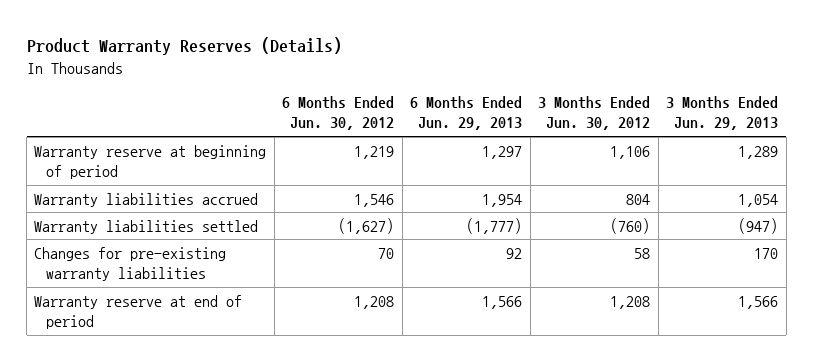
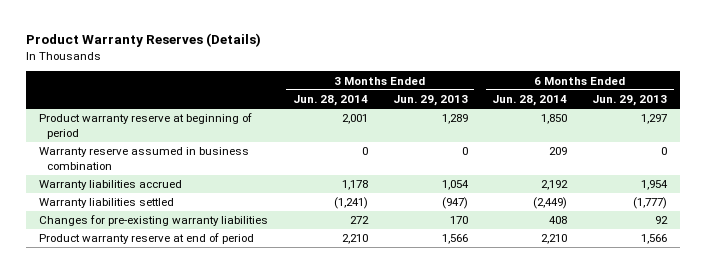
[282,96,395,131] 6 Months Ended Jun. 30, 2012 -> none
[538,96,651,131] 3 Months Ended Jun. 30, 2012 -> none
none -> [292,95,368,107] Jun. 28, 2014
none -> [492,95,568,107] Jun. 28, 2014
[34,144,267,180] Warranty reserve at beginning of period -> [38,113,252,140] Product warranty reserve at beginning of period
none -> [38,147,249,171] Warranty reserve assumed in business combination
[34,294,243,330] Warranty reserve at end of period -> [38,233,254,245] Product warranty reserve at end of period

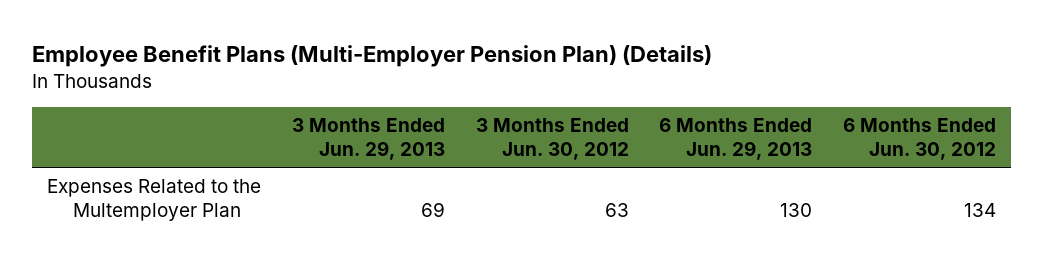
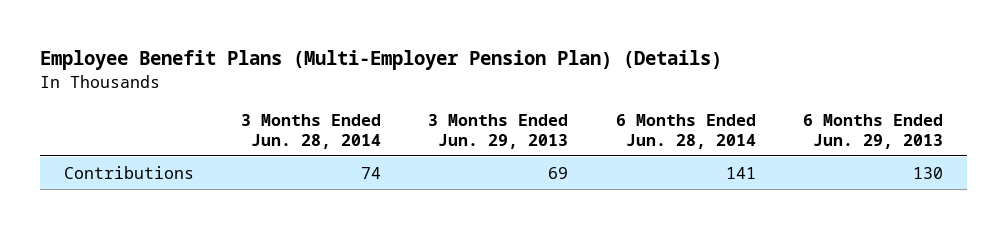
[475,117,629,160] 3 Months Ended Jun. 30, 2012 -> none
[842,117,996,160] 6 Months Ended Jun. 30, 2012 -> none
none -> [240,113,381,149] 3 Months Ended Jun. 28, 2014
none -> [615,113,756,149] 6 Months Ended Jun. 28, 2014
[47,179,262,222] Expenses Related to the Multemployer Plan -> [63,165,194,179] Contributions

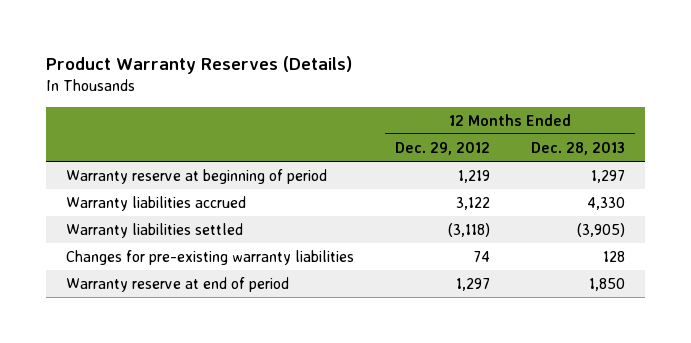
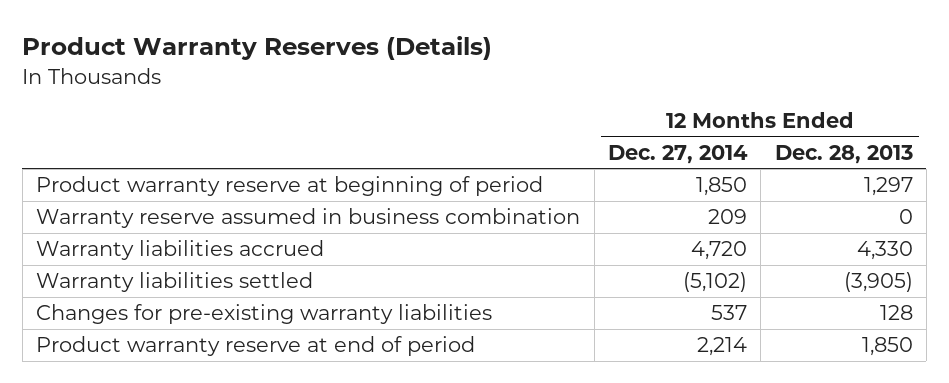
[394,141,490,155] Dec. 29, 2012 -> none
none -> [607,144,748,164] Dec. 27, 2014
[66,168,328,184] Warranty reserve at beginning of period -> [36,176,544,197] Product warranty reserve at beginning of period
none -> [36,208,581,229] Warranty reserve assumed in business combination
[66,276,290,292] Warranty reserve at end of period -> [36,336,476,357] Product warranty reserve at end of period

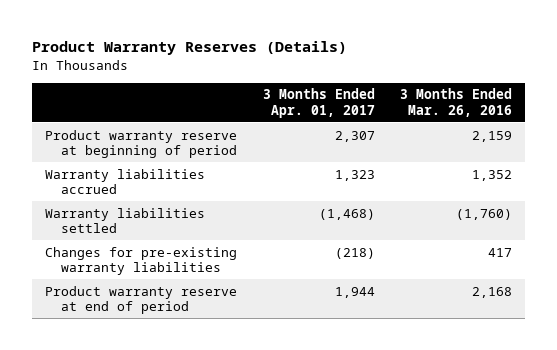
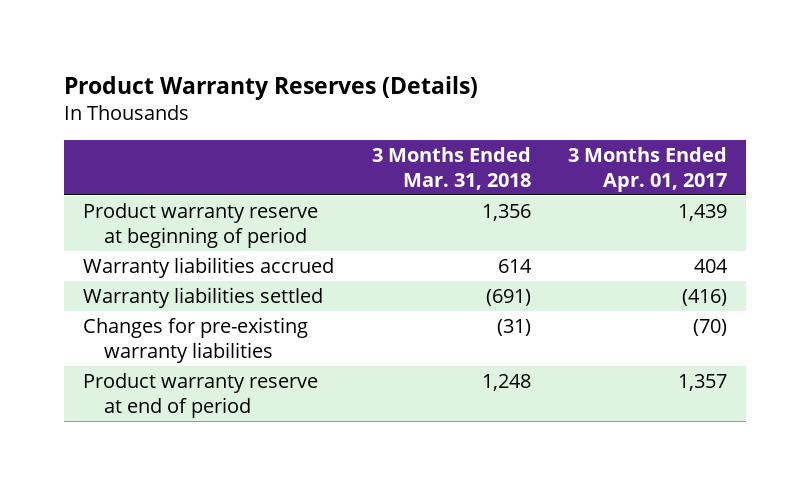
[400,88,513,117] 3 Months Ended Mar. 26, 2016 -> none
none -> [371,146,531,190] 3 Months Ended Mar. 31, 2018
[334,130,375,142] 2,307 -> [678,203,728,221] 1,439
[334,169,375,181] 1,323 -> [694,258,729,273] 404
[318,208,375,220] (1,468) -> [682,288,728,306] (416)
[334,247,375,259] (218) -> [693,318,728,336] (70)
[334,286,375,298] 1,944 -> [678,373,728,391] 1,357

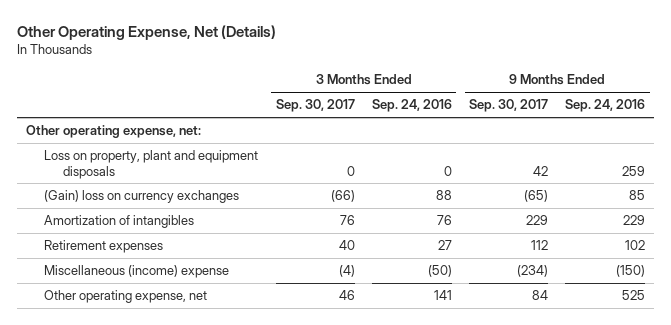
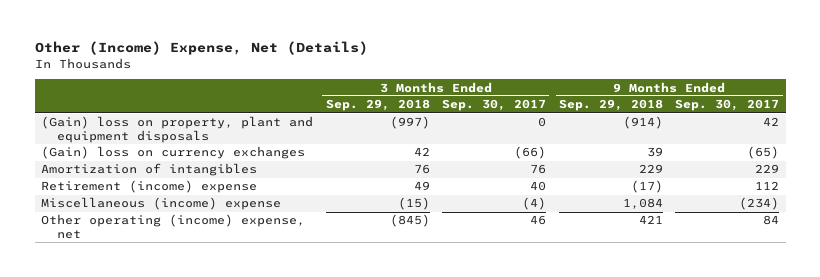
[17,25,277,41] Other Operating Expense, Net (Details) -> [34,41,368,56] Other (Income) Expense, Net (Details)
[371,99,452,113] Sep. 24, 2016 -> none
[565,99,646,113] Sep. 24, 2016 -> none
none -> [325,99,430,112] Sep. 29, 2018
none -> [558,99,663,112] Sep. 29, 2018
[25,125,201,139] Other operating expense, net: -> none
[44,150,259,179] Loss on property, plant and equipment disposals -> [40,116,313,143] (Gain) loss on property, plant and equipment disposals
[44,240,164,254] Retirement expenses -> [40,180,257,194] Retirement (income) expense
[44,290,208,304] Other operating expense, net -> [40,214,305,239] Other operating (income) expense, net

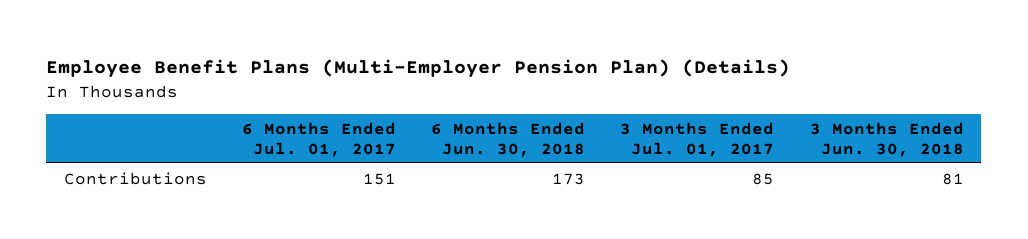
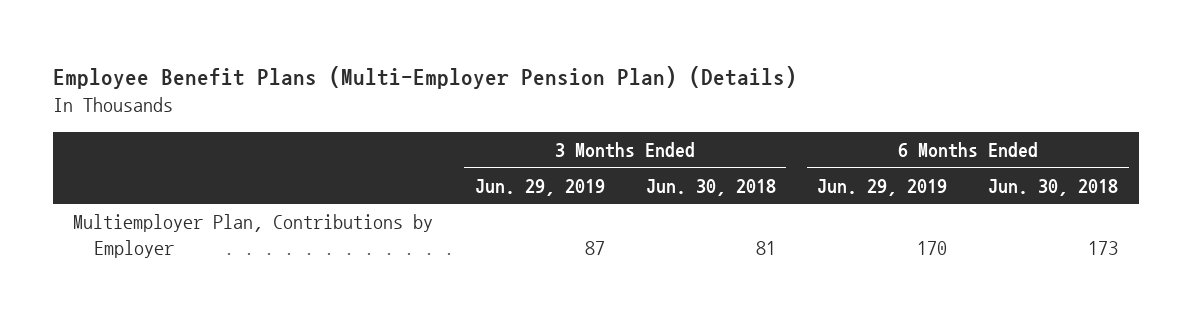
[242,121,397,157] 6 Months Ended Jul. 01, 2017 -> none
[620,121,775,157] 3 Months Ended Jul. 01, 2017 -> none
none -> [474,178,605,196] Jun. 29, 2019
none -> [817,178,948,196] Jun. 29, 2019
[63,171,207,185] Contributions -> [73,214,434,258] Multiemployer Plan, Contributions by Employer

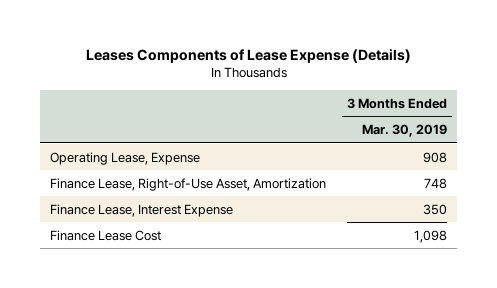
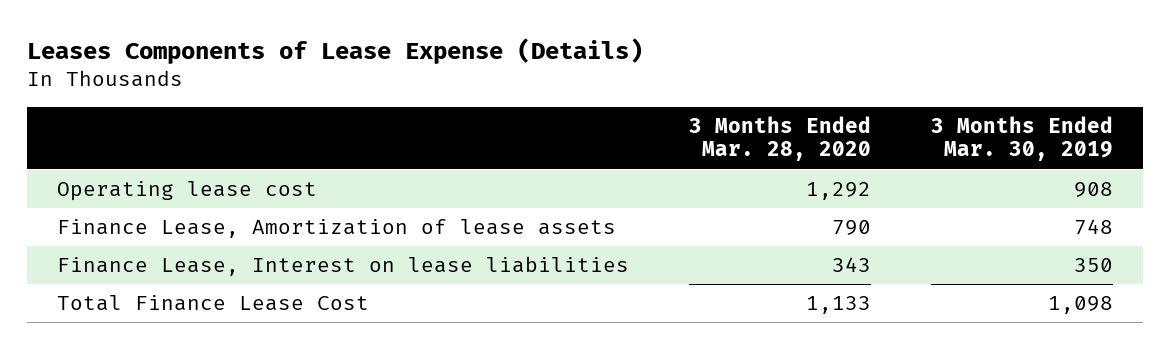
none -> [688,115,871,162] 3 Months Ended Mar. 28, 2020
[50,151,201,165] Operating Lease, Expense -> [57,181,318,202] Operating lease cost
[50,177,327,191] Finance Lease, Right-of-Use Asset, Amortization -> [57,219,617,239] Finance Lease, Amortization of lease assets
[50,203,234,217] Finance Lease, Interest Expense -> [57,256,630,277] Finance Lease, Interest on lease liabilities
[50,229,162,241] Finance Lease Cost -> [57,295,370,312] Total Finance Lease Cost

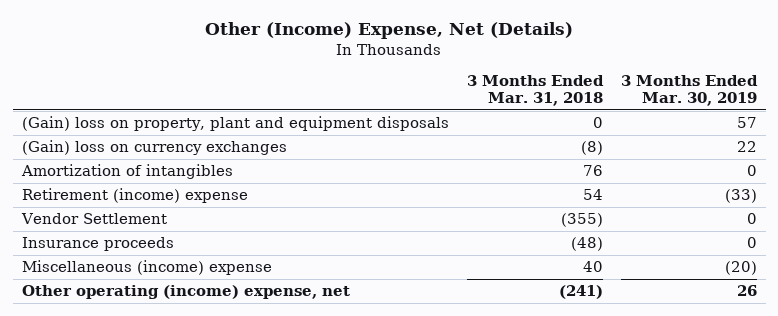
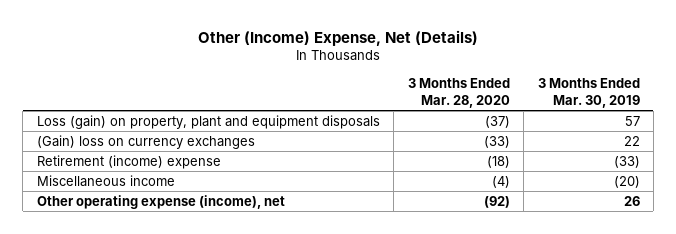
[466,75,604,107] 3 Months Ended Mar. 31, 2018 -> none
none -> [407,78,510,108] 3 Months Ended Mar. 28, 2020
[21,116,449,132] (Gain) loss on property, plant and equipment disposals -> [36,114,380,129] Loss (gain) on property, plant and equipment disposals
[20,164,233,180] Amortization of intangibles -> none
[20,213,167,225] Vendor Settlement -> none
[21,237,174,252] Insurance proceeds -> none
[21,260,272,276] Miscellaneous (income) expense -> [36,174,175,187] Miscellaneous income
[21,285,350,300] Other operating (income) expense, net -> [36,194,285,209] Other operating expense (income), net

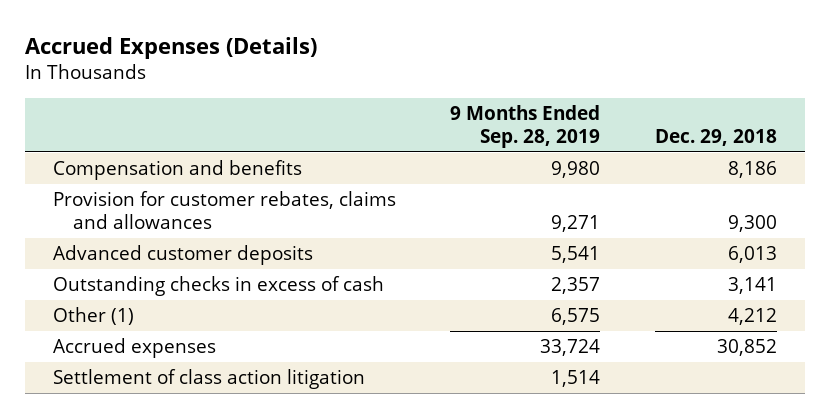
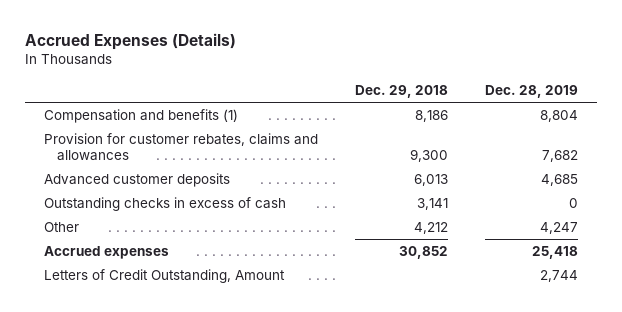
[450,104,601,149] 9 Months Ended Sep. 28, 2019 -> none
none -> [485,84,579,98] Dec. 28, 2019
[52,159,302,180] Compensation and benefits -> [43,109,238,124] Compensation and benefits (1)
[52,306,134,325] Other (1) -> [43,222,79,233] Other
[52,368,365,389] Settlement of class action litigation -> none
none -> [43,269,285,284] Letters of Credit Outstanding, Amount

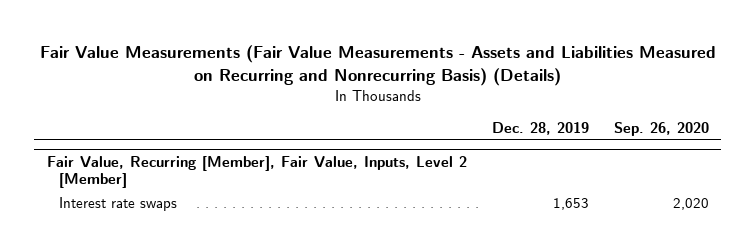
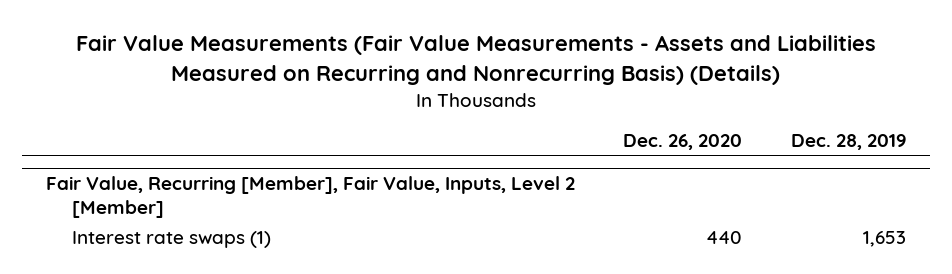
[613,122,709,137] Sep. 26, 2020 -> none
none -> [623,134,743,151] Dec. 26, 2020
[58,197,177,212] Interest rate swaps -> [71,230,271,248] Interest rate swaps (1)

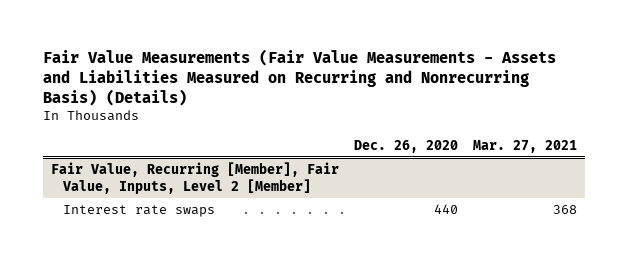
[790,134,906,151] Dec. 28, 2019 -> none
none -> [473,139,578,153] Mar. 27, 2021
[71,230,271,248] Interest rate swaps (1) -> [63,205,216,218] Interest rate swaps

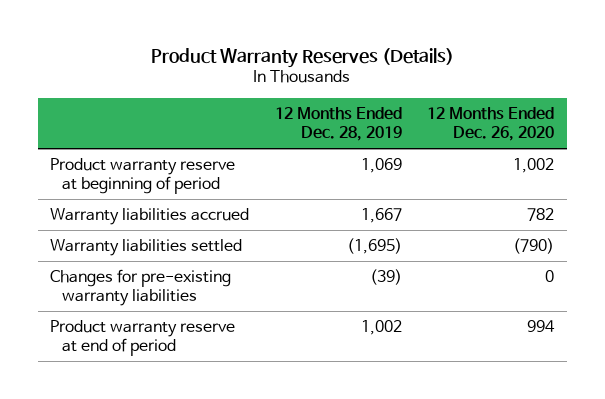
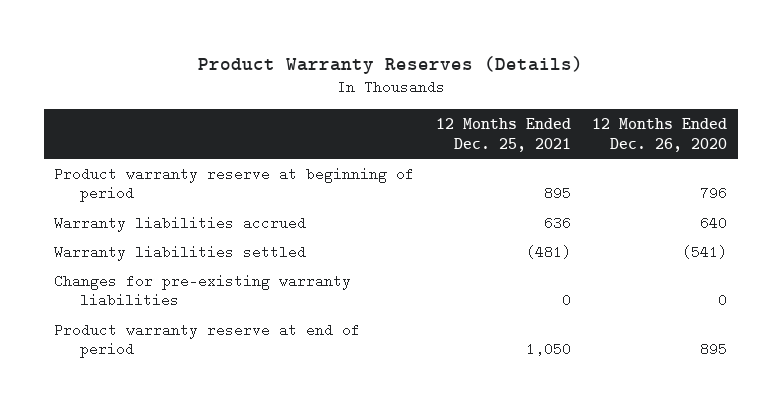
[274,106,402,142] 12 Months Ended Dec. 28, 2019 -> none
none -> [435,117,571,152] 12 Months Ended Dec. 25, 2021
[513,157,555,173] 1,002 -> [699,186,727,201] 796
[527,207,555,221] 782 -> [699,215,727,230] 640
[513,237,555,254] (790) -> [681,244,727,259] (541)
[527,319,556,332] 994 -> [699,342,727,357] 895

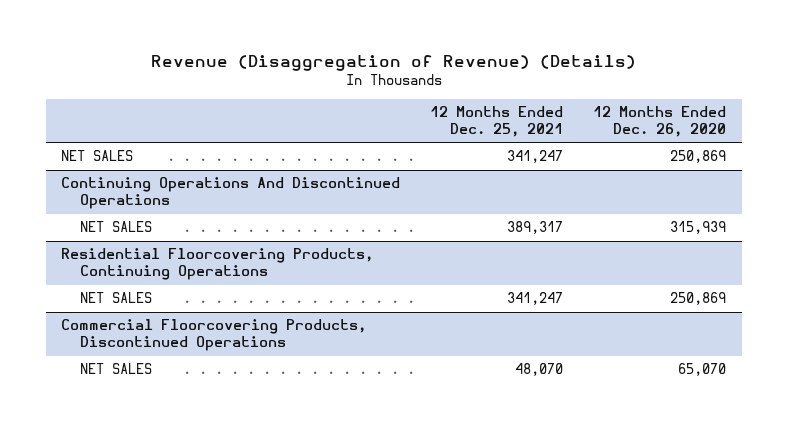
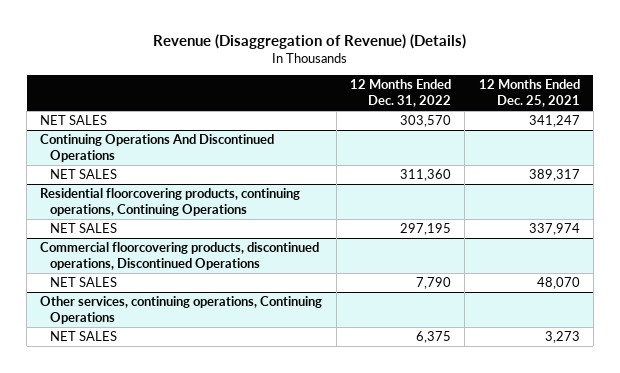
[593,106,727,138] 12 Months Ended Dec. 26, 2020 -> none
none -> [349,79,451,107] 12 Months Ended Dec. 31, 2022
[61,248,374,281] Residential Floorcovering Products, Continuing Operations -> [40,188,301,216] Residential floorcovering products, continuing operations, Continuing Operations
[507,292,564,306] 341,247 -> [528,223,580,236] 337,974
[61,319,367,352] Commercial Floorcovering Products, Discontinued Operations -> [40,242,320,270] Commercial floorcovering products, discontinued operations, Discontinued Operations
none -> [40,296,323,324] Other services, continuing operations, Continuing Operations
none -> [49,331,117,342] NET SALES

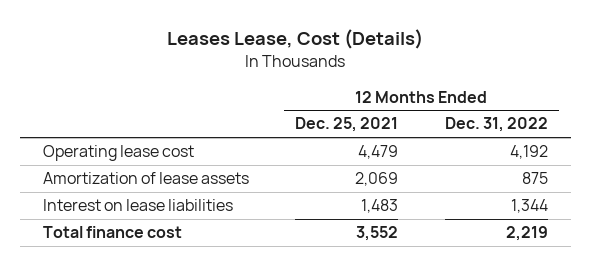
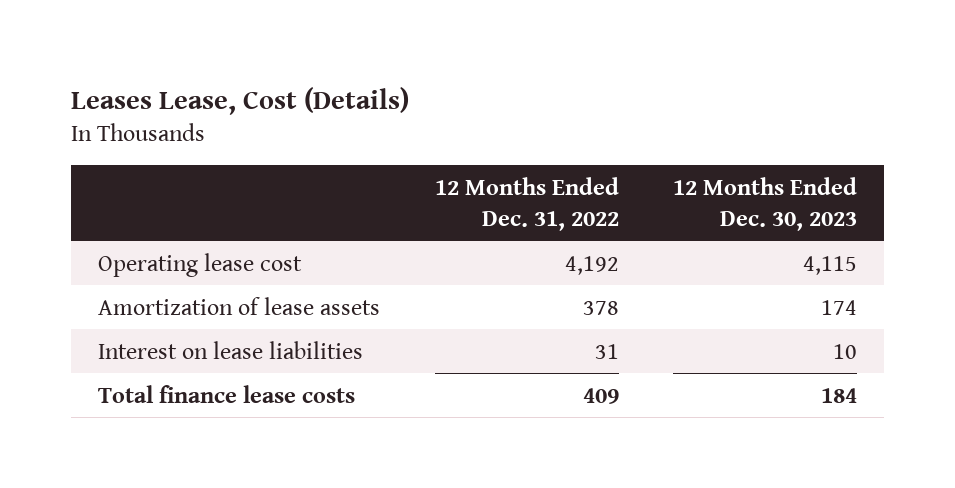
[295,117,399,133] Dec. 25, 2021 -> none
none -> [672,176,857,231] 12 Months Ended Dec. 30, 2023
[521,172,548,185] 875 -> [582,300,619,315] 378
[510,199,548,214] 1,344 -> [594,343,619,359] 31
[43,226,183,239] Total finance cost -> [98,384,356,403] Total finance lease costs
[505,226,548,242] 2,219 -> [582,387,619,404] 409

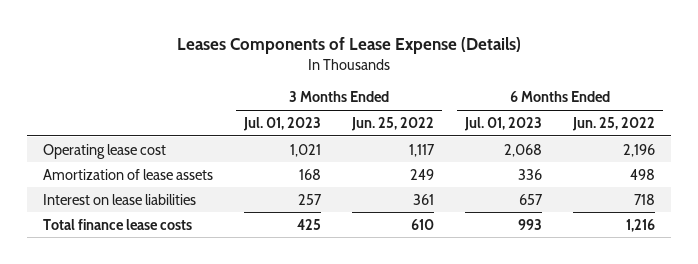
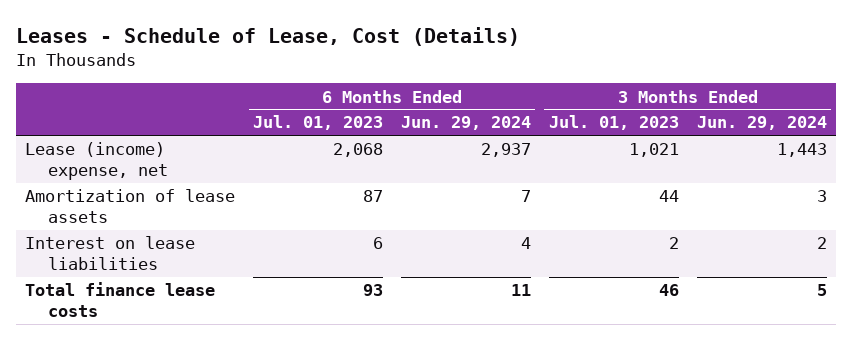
[177,37,522,55] Leases Components of Lease Expense (Details) -> [16,27,521,47] Leases - Schedule of Lease, Cost (Details)
[351,116,435,131] Jun. 25, 2022 -> none
[572,116,656,131] Jun. 25, 2022 -> none
none -> [400,116,531,131] Jun. 29, 2024
none -> [696,116,827,131] Jun. 29, 2024
[42,143,166,159] Operating lease cost -> [25,142,169,180] Lease (income) expense, net
[299,168,322,180] 168 -> [658,190,679,203] 44
[518,168,543,180] 336 -> [363,190,384,203] 87
[298,193,323,205] 257 -> [668,237,679,250] 2
[519,193,544,205] 657 -> [373,237,384,250] 6
[297,218,322,230] 425 -> [658,284,679,297] 46
[518,218,543,230] 993 -> [363,284,384,297] 93

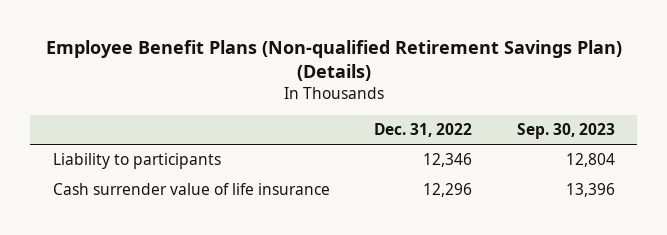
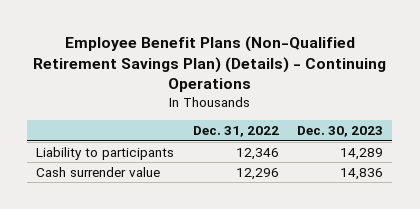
[45,40,622,82] Employee Benefit Plans (Non-qualified Retirement Savings Plan) (Details) -> [32,35,386,93] Employee Benefit Plans (Non-Qualified Retirement Savings Plan) (Details) - Continuing Operations
[516,123,615,140] Sep. 30, 2023 -> none
none -> [297,126,384,138] Dec. 30, 2023
[52,183,330,196] Cash surrender value of life insurance -> [36,166,161,177] Cash surrender value

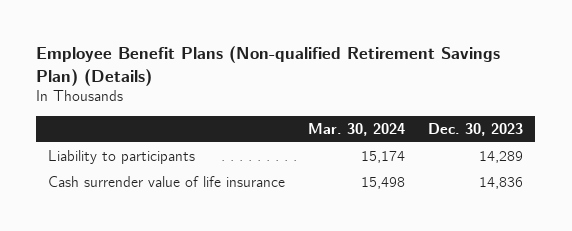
[32,35,386,93] Employee Benefit Plans (Non-Qualified Retirement Savings Plan) (Details) - Continuing Operations -> [36,46,501,86] Employee Benefit Plans (Non-qualified Retirement Savings Plan) (Details)
[192,126,279,138] Dec. 31, 2022 -> none
none -> [308,122,406,136] Mar. 30, 2024
[36,166,161,177] Cash surrender value -> [48,176,286,188] Cash surrender value of life insurance

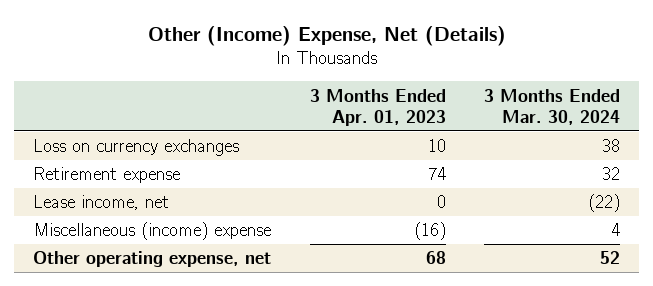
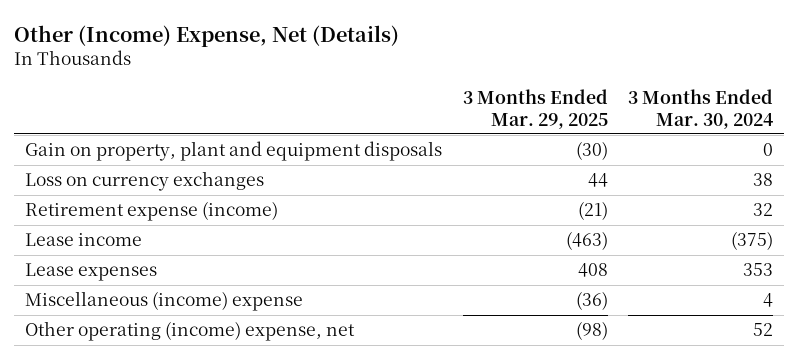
[309,88,446,126] 3 Months Ended Apr. 01, 2023 -> none
none -> [462,89,608,129] 3 Months Ended Mar. 29, 2025
none -> [24,141,442,162] Gain on property, plant and equipment disposals
[33,167,181,184] Retirement expense -> [24,201,278,222] Retirement expense (income)
[33,195,170,211] Lease income, net -> [24,233,142,247] Lease income
[587,194,620,213] (22) -> [731,231,774,251] (375)
none -> [24,263,157,282] Lease expenses
[33,251,272,268] Other operating expense, net -> [24,321,355,342] Other operating (income) expense, net

